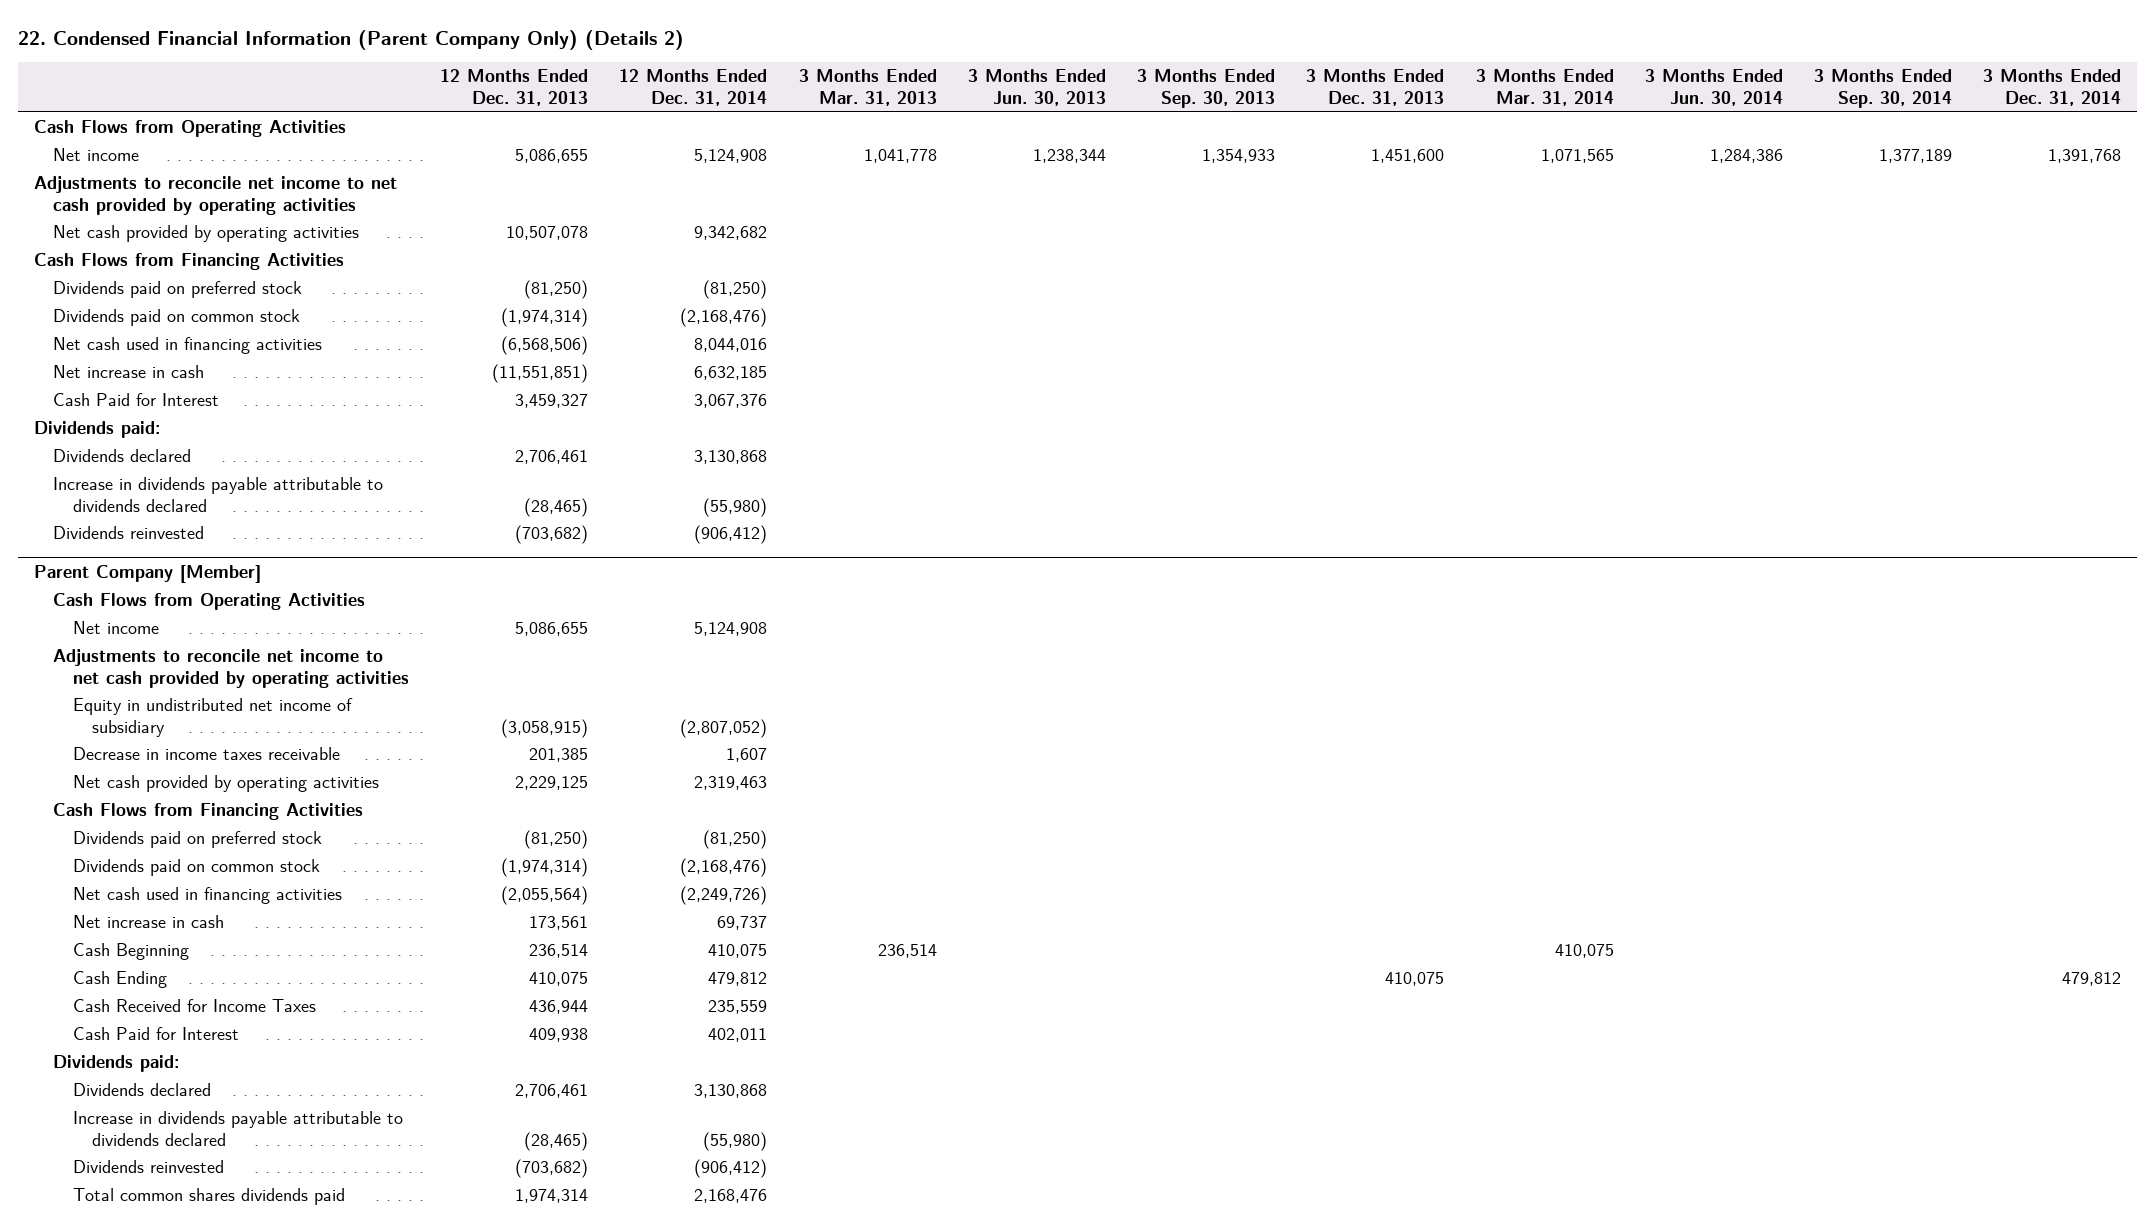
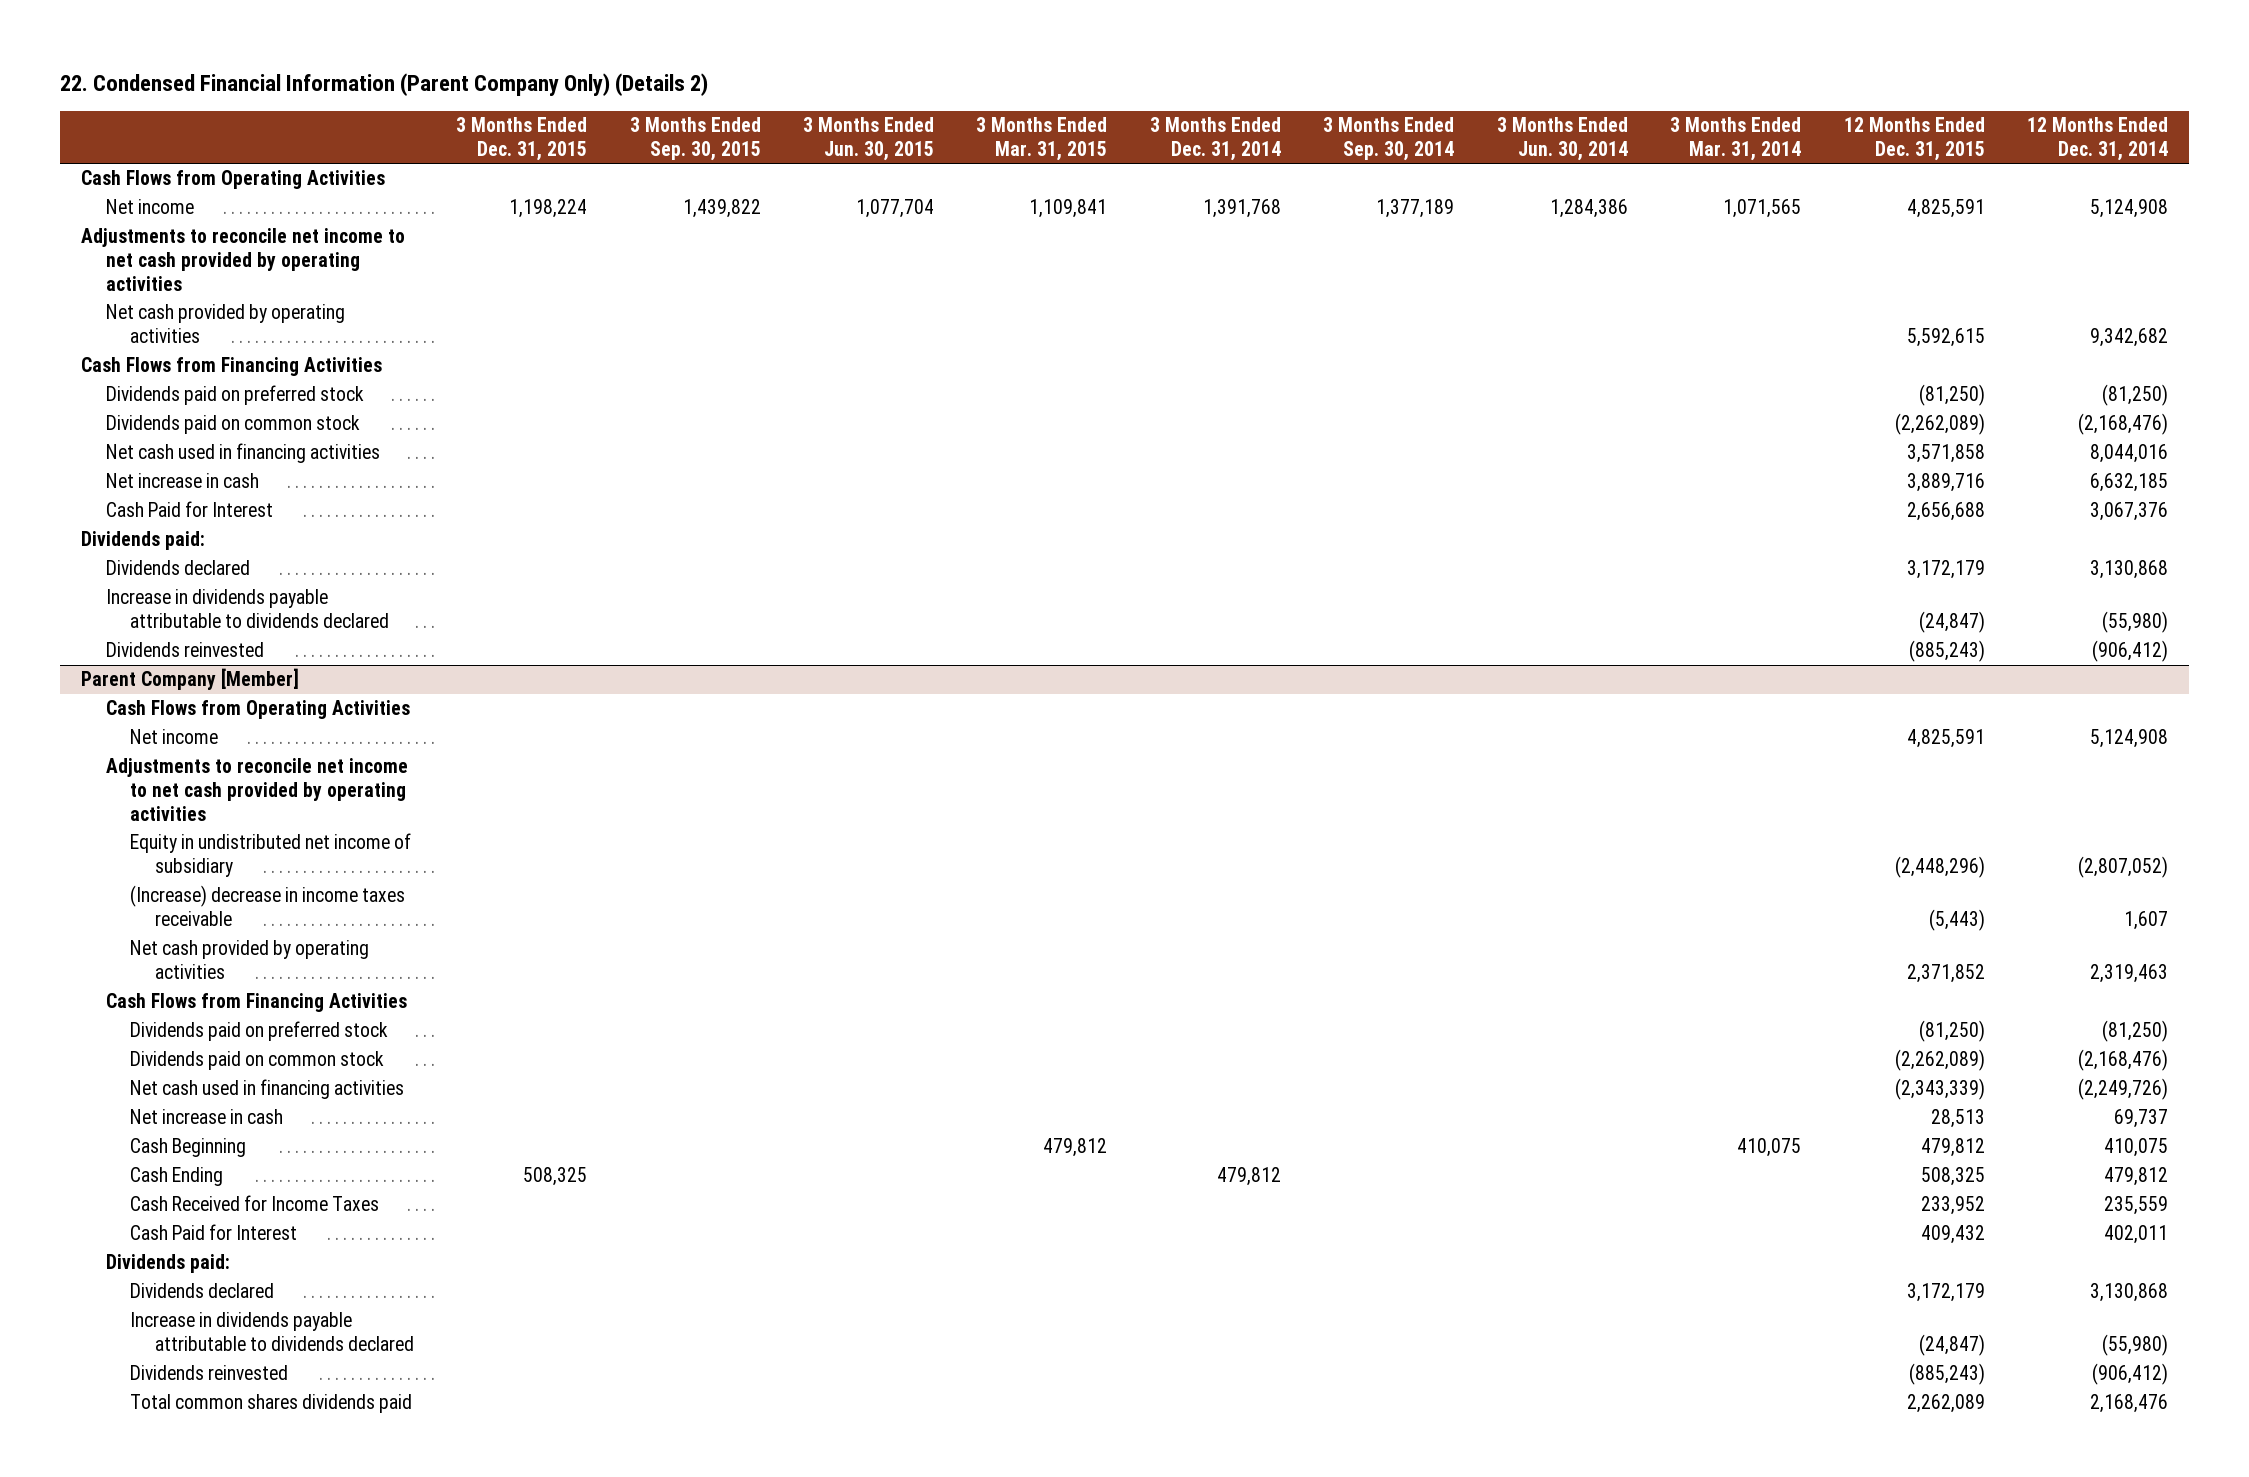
[440,69,589,106] 12 Months Ended Dec. 31, 2013 -> none
[798,69,937,106] 3 Months Ended Mar. 31, 2013 -> none
[967,69,1106,106] 3 Months Ended Jun. 30, 2013 -> none
[1137,69,1276,108] 3 Months Ended Sep. 30, 2013 -> none
[1306,69,1445,106] 3 Months Ended Dec. 31, 2013 -> none
none -> [456,116,588,161] 3 Months Ended Dec. 31, 2015
none -> [629,116,761,161] 3 Months Ended Sep. 30, 2015
none -> [803,116,935,161] 3 Months Ended Jun. 30, 2015
none -> [976,116,1108,161] 3 Months Ended Mar. 31, 2015
none -> [1843,116,1985,161] 12 Months Ended Dec. 31, 2015
[72,747,340,761] Decrease in income taxes receivable -> [130,885,406,927] (Increase) decrease in income taxes receivable

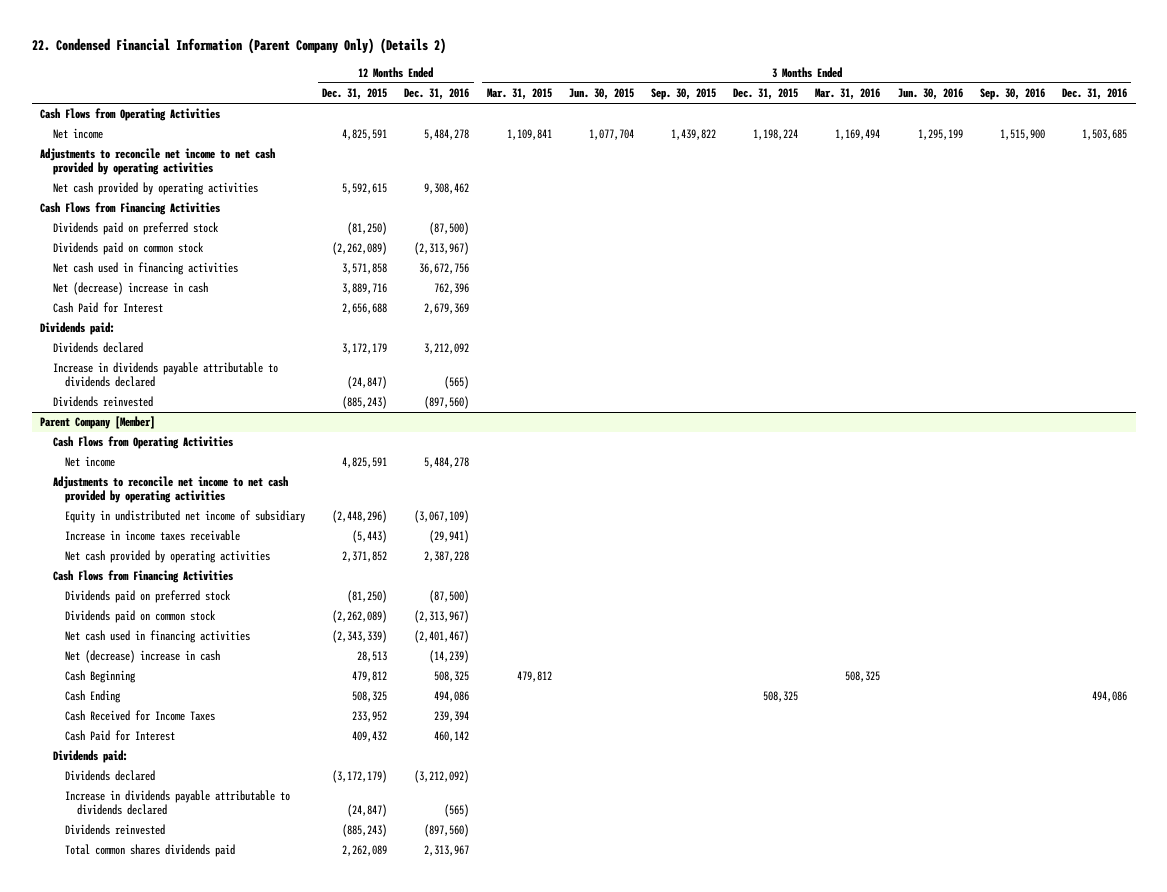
[1149,116,1281,161] 3 Months Ended Dec. 31, 2014 -> none
[1323,116,1455,161] 3 Months Ended Sep. 30, 2014 -> none
[1496,116,1628,161] 3 Months Ended Jun. 30, 2014 -> none
[1670,116,1802,161] 3 Months Ended Mar. 31, 2014 -> none
[2026,116,2168,161] 12 Months Ended Dec. 31, 2014 -> none
none -> [404,88,470,101] Dec. 31, 2016
none -> [815,88,881,101] Mar. 31, 2016
none -> [897,88,963,101] Jun. 30, 2016
none -> [979,88,1045,101] Sep. 30, 2016
none -> [1062,88,1128,101] Dec. 31, 2016
[105,473,259,489] Net increase in cash -> [52,282,208,296] Net (decrease) increase in cash
[130,885,406,927] (Increase) decrease in income taxes receivable -> [64,530,240,542] Increase in income taxes receivable
[130,1109,284,1125] Net increase in cash -> [64,650,220,664] Net (decrease) increase in cash
[1906,1283,1985,1303] 3,172,179 -> [332,770,388,784] (3,172,179)

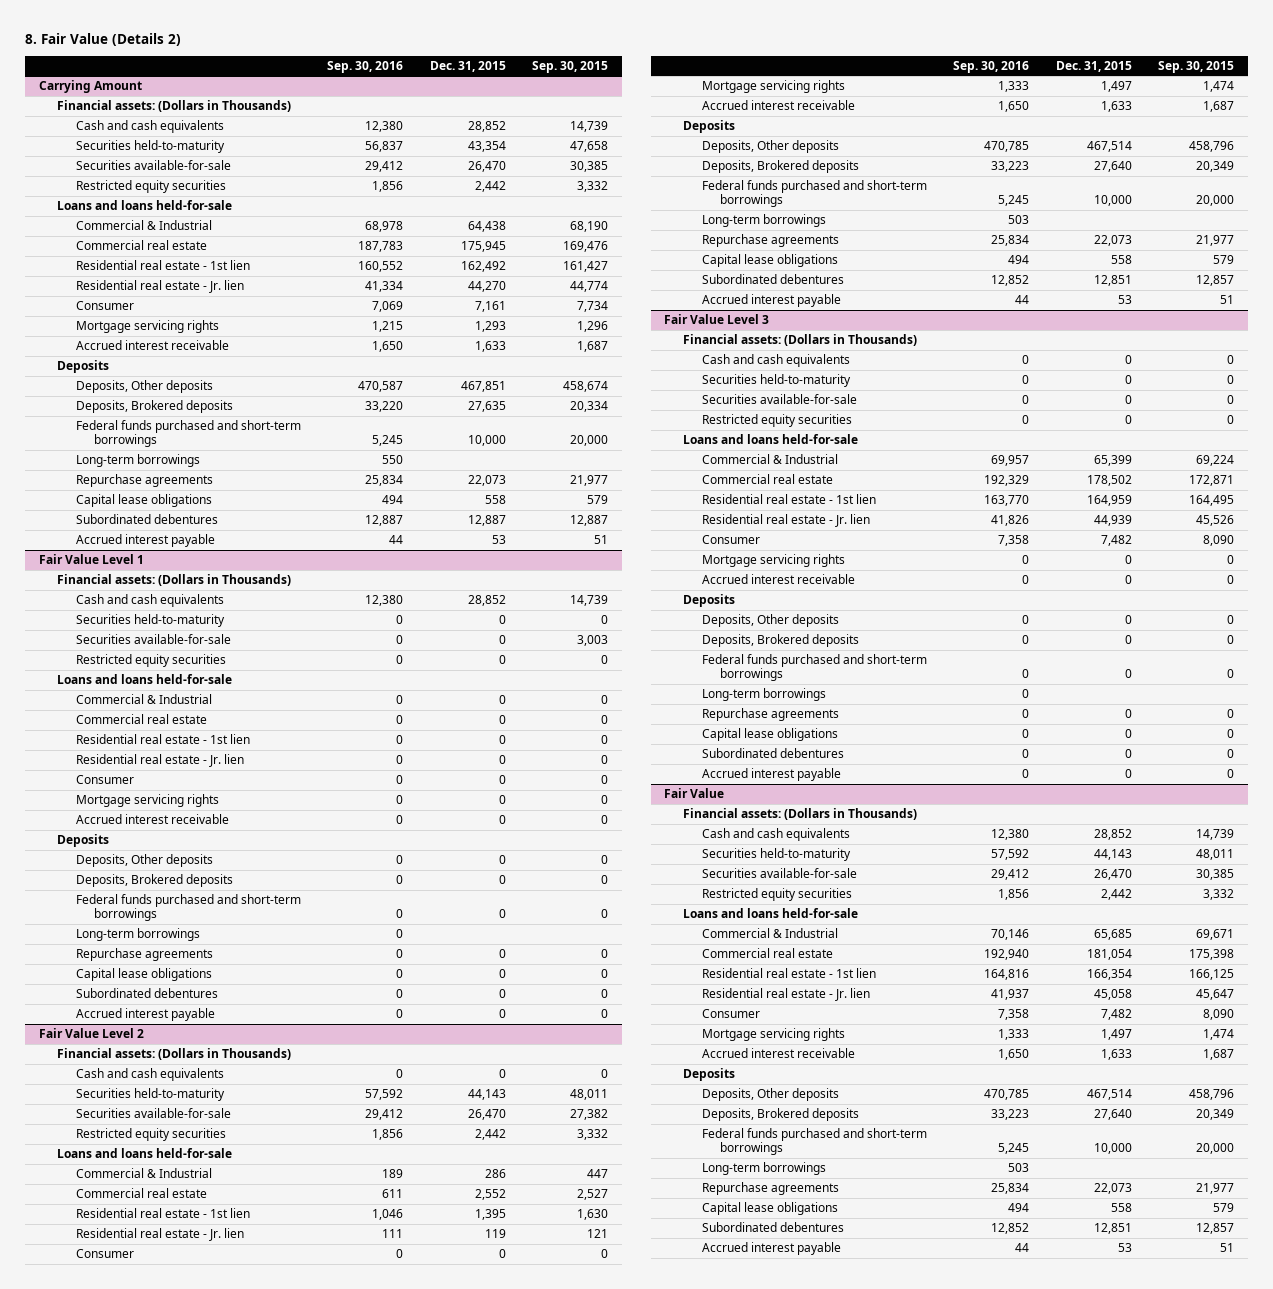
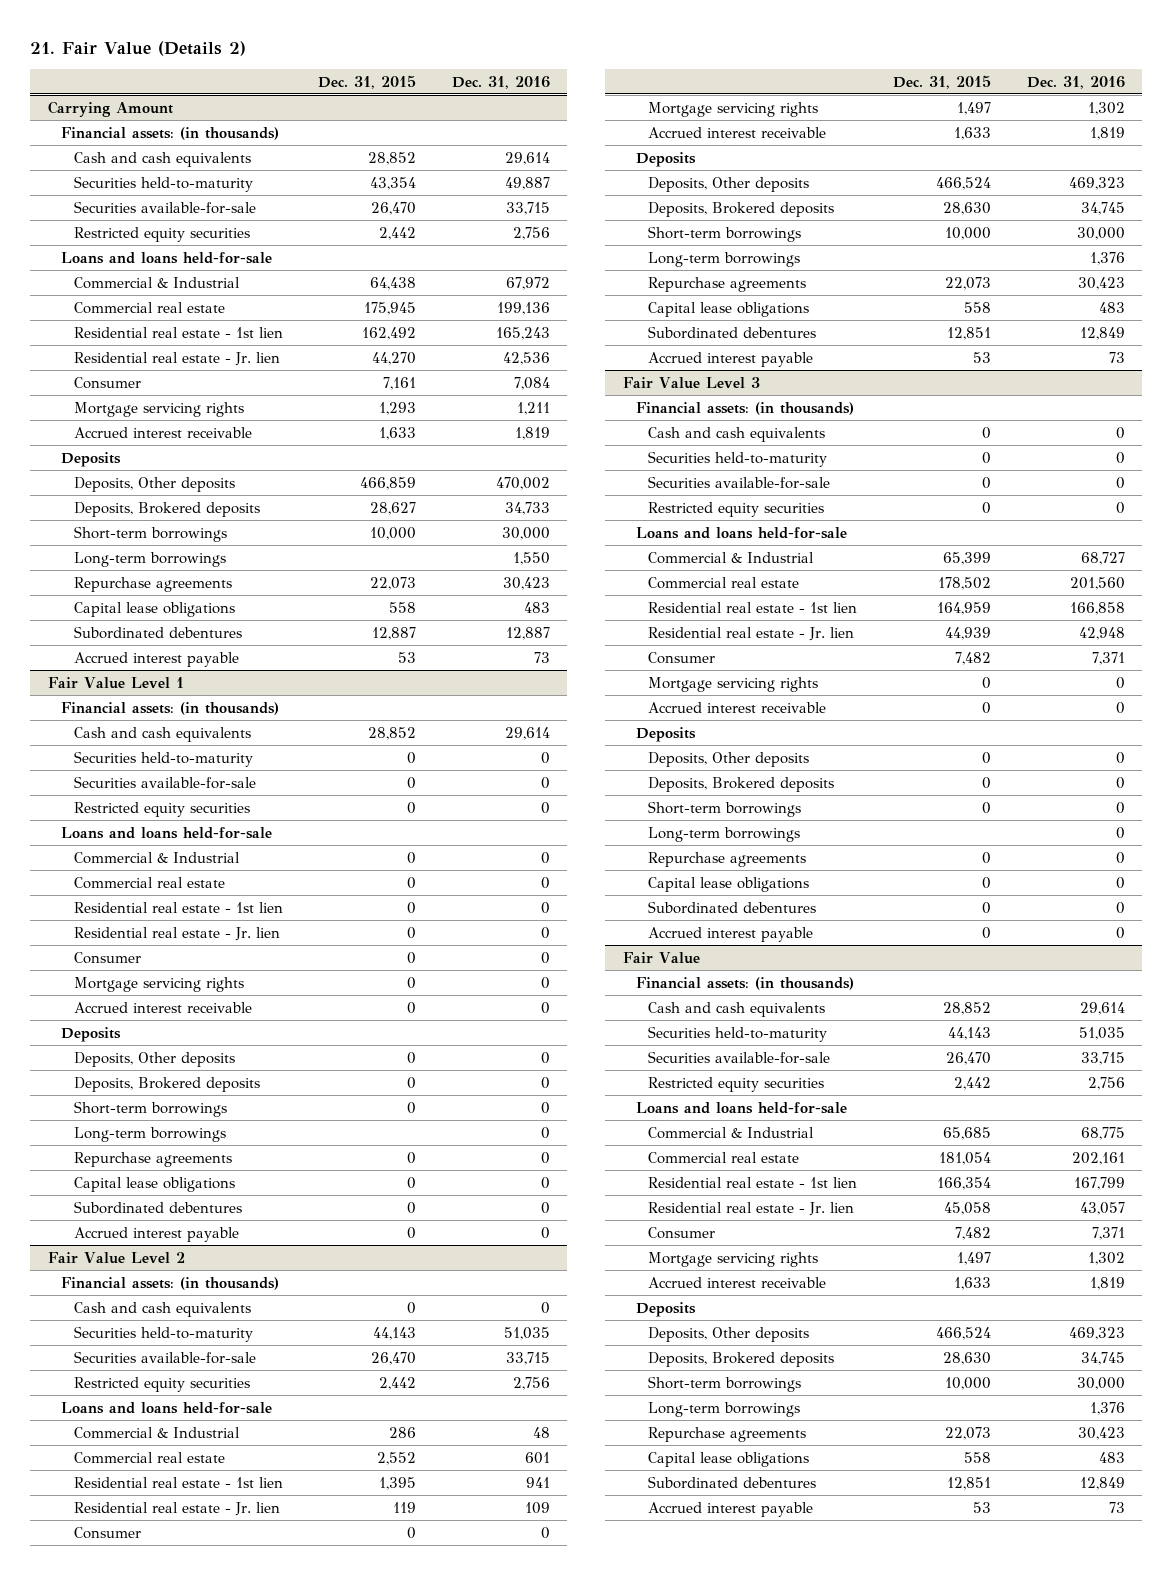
[25,32,182,46] 8. Fair Value (Details 2) -> [30,41,247,57] 21. Fair Value (Details 2)
[327,60,404,73] Sep. 30, 2016 -> none
[532,60,609,73] Sep. 30, 2015 -> none
none -> [451,75,550,89] Dec. 31, 2016
[57,100,292,113] Financial assets: (Dollars in Thousands) -> [60,126,279,140] Financial assets: (in thousands)
[75,420,301,448] Federal funds purchased and short-term borrowings -> none
[460,381,506,393] 467,851 -> [360,476,417,490] 466,859
[467,401,506,413] 27,635 -> [370,501,417,515] 28,627
none -> [73,525,227,542] Short-term borrowings
[57,574,292,587] Financial assets: (Dollars in Thousands) -> [60,701,279,715] Financial assets: (in thousands)
[75,894,301,922] Federal funds purchased and short-term borrowings -> none
none -> [73,1100,227,1117] Short-term borrowings
[57,1048,292,1061] Financial assets: (Dollars in Thousands) -> [60,1276,279,1290] Financial assets: (in thousands)
[701,180,927,208] Federal funds purchased and short-term borrowings -> none
[1086,141,1132,153] 467,514 -> [936,176,992,190] 466,524
[1093,161,1132,173] 27,640 -> [943,201,992,215] 28,630
none -> [648,225,802,242] Short-term borrowings
[683,334,918,347] Financial assets: (Dollars in Thousands) -> [635,401,854,415] Financial assets: (in thousands)
[701,654,927,682] Federal funds purchased and short-term borrowings -> none
none -> [648,800,802,817] Short-term borrowings
[683,808,918,821] Financial assets: (Dollars in Thousands) -> [635,976,854,990] Financial assets: (in thousands)
[701,1128,927,1156] Federal funds purchased and short-term borrowings -> none
[1086,1089,1132,1101] 467,514 -> [936,1326,992,1340] 466,524
[1093,1109,1132,1121] 27,640 -> [943,1351,992,1365] 28,630
none -> [648,1375,802,1392] Short-term borrowings

